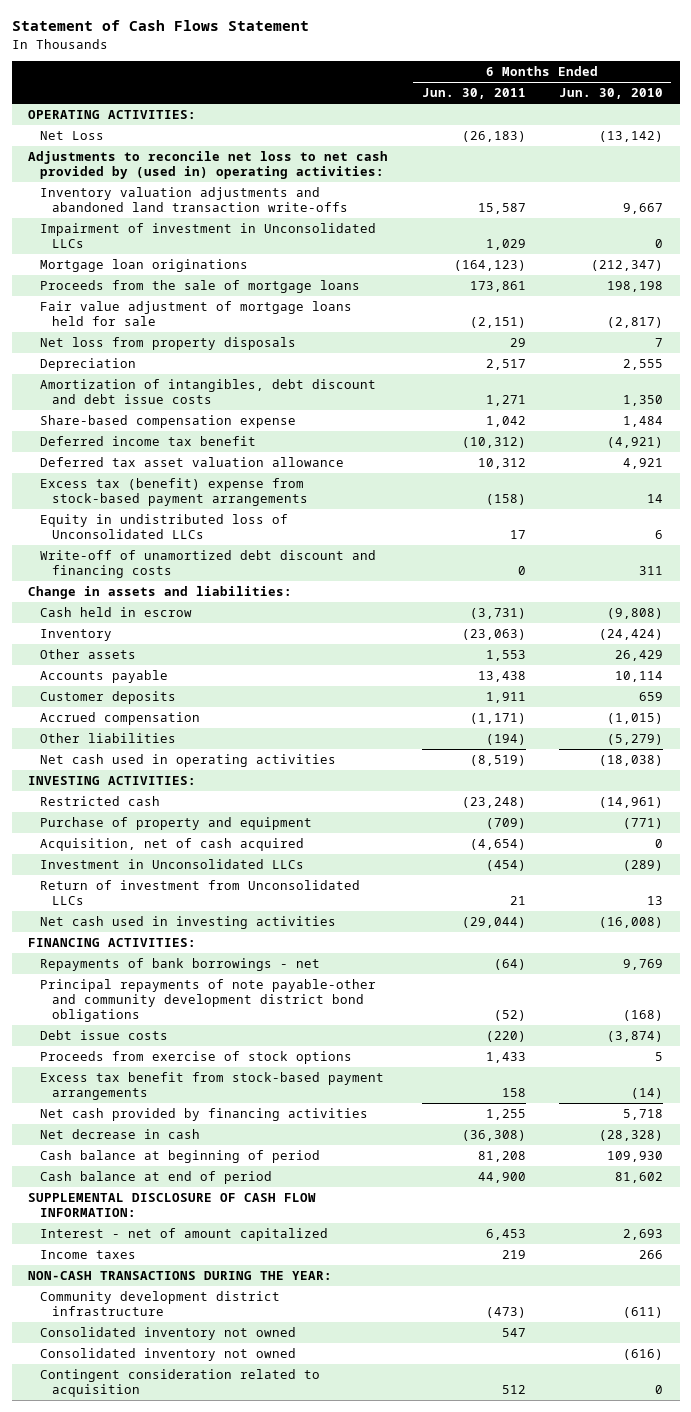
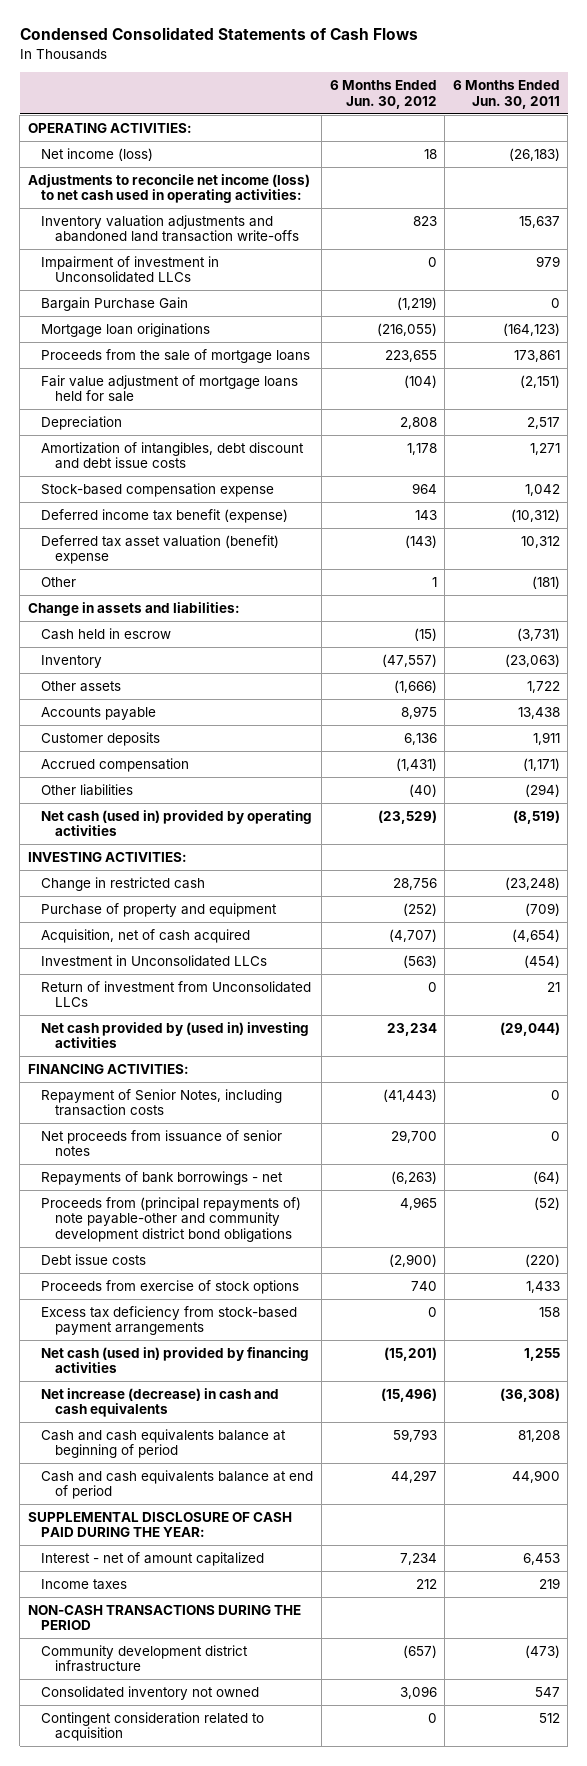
[11,20,309,32] Statement of Cash Flows Statement -> [19,27,418,41] Condensed Consolidated Statements of Cash Flows
[558,88,663,100] Jun. 30, 2010 -> none
none -> [329,80,437,109] 6 Months Ended Jun. 30, 2012
[40,131,105,141] Net Loss -> [41,147,154,161] Net income (loss)
[28,151,389,179] Adjustments to reconcile net loss to net cash provided by (used in) operating activities: -> [27,173,310,204] Adjustments to reconcile net income (loss) to net cash used in operating activities:
[477,202,526,214] 15,587 -> [518,215,560,228] 15,637
[485,238,526,250] 1,029 -> [535,255,560,267] 979
none -> [41,296,189,311] Bargain Purchase Gain
[40,337,297,351] Net loss from property disposals -> none
[40,478,308,506] Excess tax (benefit) expense from stock-based payment arrangements -> none
[40,514,289,539] Equity in undistributed loss of Unconsolidated LLCs -> none
[40,550,377,578] Write-off of unamortized debt discount and financing costs -> none
[40,415,297,429] Share-based compensation expense -> [41,482,275,497] Stock-based compensation expense
[40,436,257,447] Deferred income tax benefit -> [41,508,289,523] Deferred income tax benefit (expense)
[40,457,345,468] Deferred tax asset valuation allowance -> [41,534,280,565] Deferred tax asset valuation (benefit) expense
none -> [41,576,77,587] Other
[485,650,526,662] 1,553 -> [526,680,560,693] 1,722
[485,734,526,746] (194) -> [524,783,560,797] (294)
[40,754,337,768] Net cash used in operating activities -> [41,809,313,837] Net cash (used in) provided by operating activities
[40,796,161,807] Restricted cash -> [41,876,206,891] Change in restricted cash
[40,916,337,930] Net cash used in investing activities -> [41,1021,310,1049] Net cash provided by (used in) investing activities
none -> [41,1088,283,1117] Repayment of Senior Notes, including transaction costs
none -> [41,1129,283,1157] Net proceeds from issuance of senior notes
[40,979,377,1022] Principal repayments of note payable-other and community development district bond obligations -> [41,1196,302,1242] Proceeds from (principal repayments of) note payable-other and community development district bond obligations
[28,1193,317,1217] SUPPLEMENTAL DISCLOSURE OF CASH FLOW INFORMATION: -> none
[40,1072,385,1100] Excess tax benefit from stock-based payment arrangements -> [41,1305,298,1336] Excess tax deficiency from stock-based payment arrangements
[40,1108,369,1122] Net cash provided by financing activities -> [41,1346,310,1374] Net cash (used in) provided by financing activities
[40,1129,201,1140] Net decrease in cash -> [41,1387,280,1418] Net increase (decrease) in cash and cash equivalents
[40,1150,321,1164] Cash balance at beginning of period -> [41,1428,287,1459] Cash and cash equivalents balance at beginning of period
[40,1171,273,1185] Cash balance at end of period -> [41,1469,314,1500] Cash and cash equivalents balance at end of period
none -> [27,1511,292,1538] SUPPLEMENTAL DISCLOSURE OF CASH PAID DURING THE YEAR:
[28,1271,333,1281] NON-CASH TRANSACTIONS DURING THE YEAR: -> [27,1604,301,1631] NON-CASH TRANSACTIONS DURING THE PERIOD
[40,1348,297,1362] Consolidated inventory not owned -> none

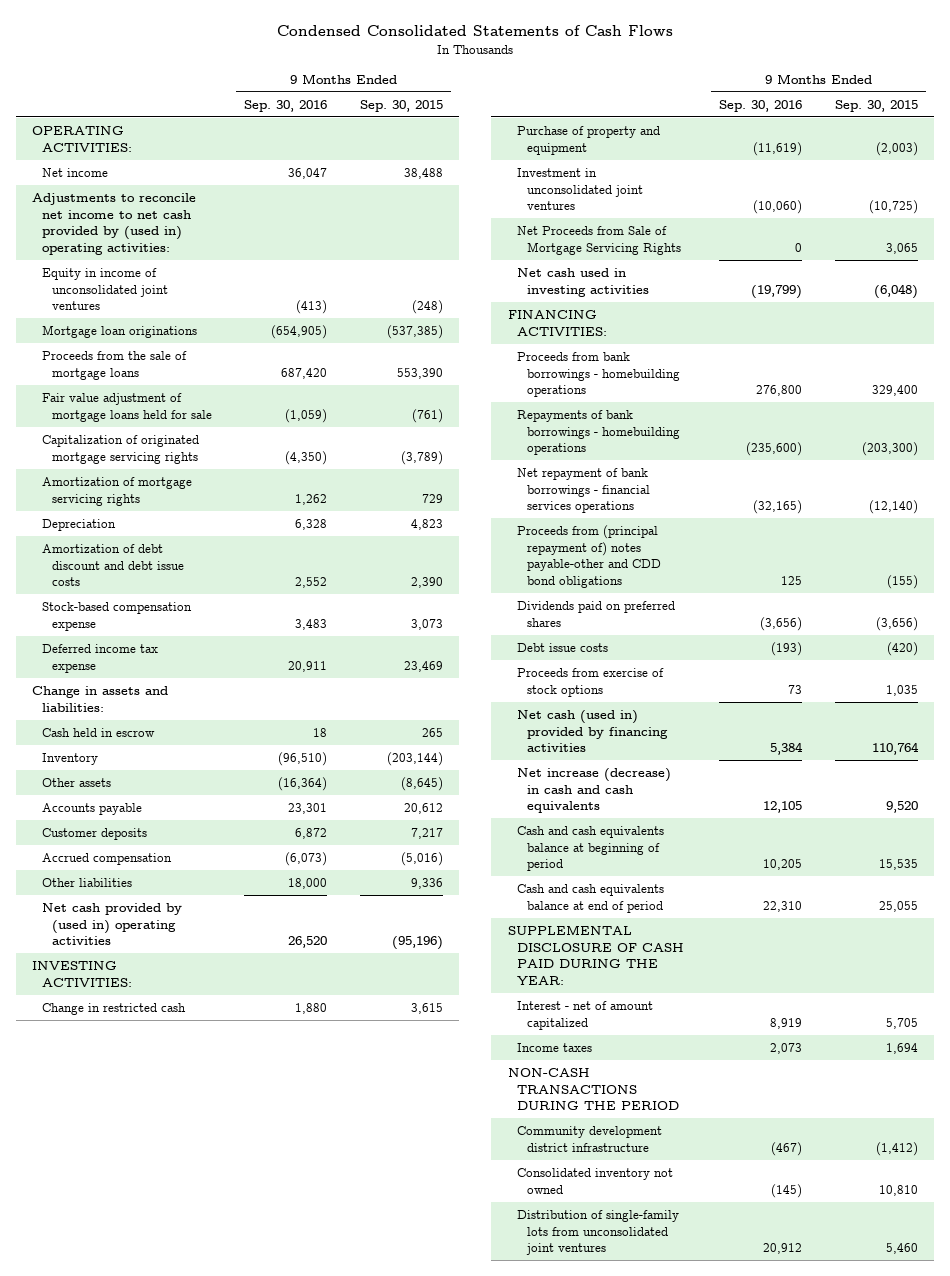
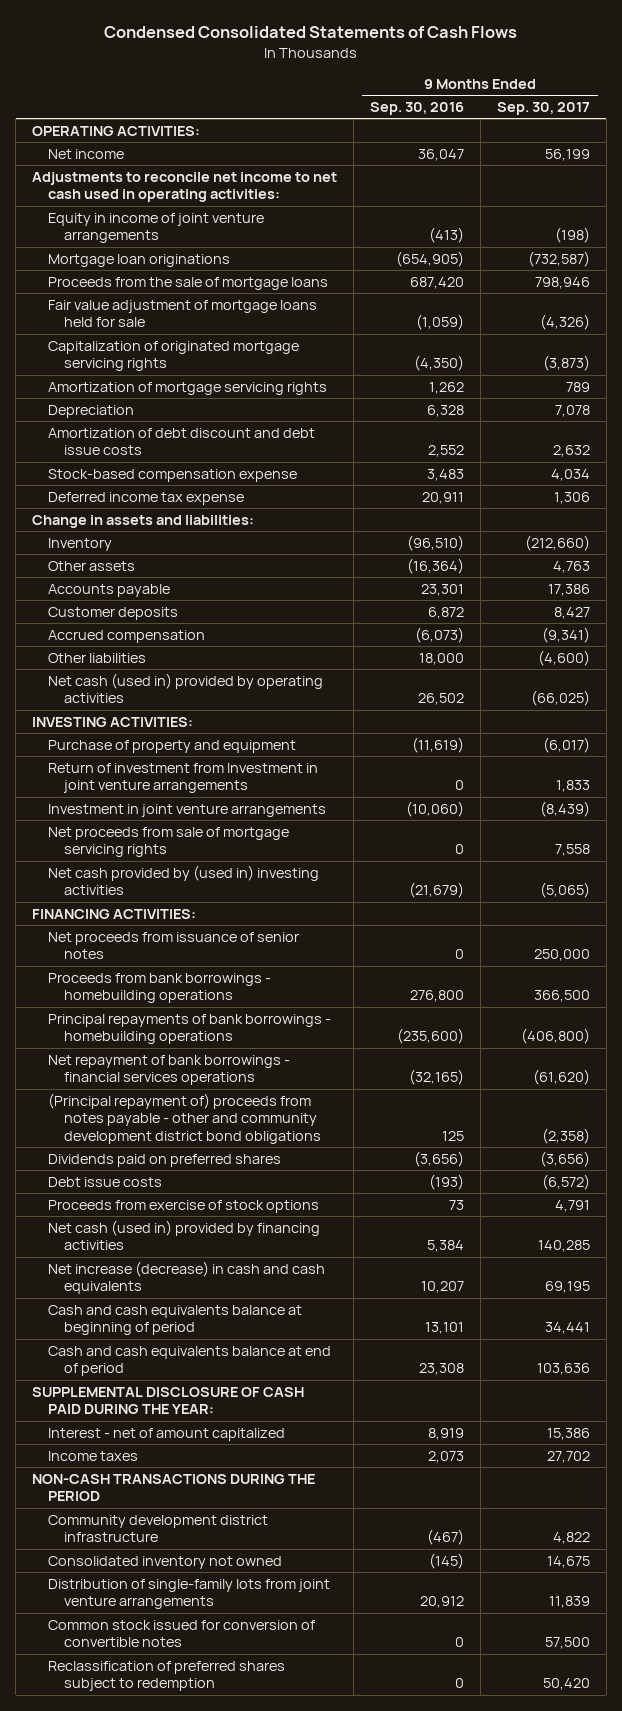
[359,99,443,112] Sep. 30, 2015 -> none
none -> [496,102,590,116] Sep. 30, 2017
[32,192,197,255] Adjustments to reconcile net income to net cash provided by (used in) operating activities: -> [32,171,338,203] Adjustments to reconcile net income to net cash used in operating activities:
[42,267,168,311] Equity in income of unconsolidated joint ventures -> [47,212,264,244] Equity in income of joint venture arrangements
[42,727,156,737] Cash held in escrow -> none
[42,902,183,946] Net cash provided by (used in) operating activities -> [47,672,323,704] Net cash (used in) provided by operating activities
[288,936,328,949] 26,520 -> [417,693,464,706] 26,502
[42,1002,187,1015] Change in restricted cash -> none
none -> [47,762,318,794] Return of investment from Investment in joint venture arrangements
[517,167,643,211] Investment in unconsolidated joint ventures -> [47,803,326,817] Investment in joint venture arrangements
[517,225,681,255] Net Proceeds from Sale of Mortgage Servicing Rights -> [47,826,289,858] Net proceeds from sale of mortgage servicing rights
[517,267,649,297] Net cash used in investing activities -> [47,864,319,896] Net cash provided by (used in) investing activities
[751,284,803,299] (19,799) -> [408,882,464,899] (21,679)
none -> [47,931,299,960] Net proceeds from issuance of senior notes
[517,409,680,456] Repayments of bank borrowings - homebuilding operations -> [47,1013,331,1045] Principal repayments of bank borrowings - homebuilding operations
[517,524,661,588] Proceeds from (principal repayment of) notes payable-other and CDD bond obligations -> [47,1092,321,1144] (Principal repayment of) proceeds from notes payable - other and community development district bond obligations
[763,801,803,814] 12,105 -> [420,1281,464,1294] 10,207
[763,859,803,871] 10,205 -> [424,1322,464,1335] 13,101
[763,900,803,912] 22,310 -> [418,1363,464,1376] 23,308
[517,1209,680,1256] Distribution of single-family lots from unconsolidated joint ventures -> [47,1578,330,1610] Distribution of single-family lots from joint venture arrangements
none -> [47,1619,315,1648] Common stock issued for conversion of convertible notes
none -> [47,1660,285,1692] Reclassification of preferred shares subject to redemption

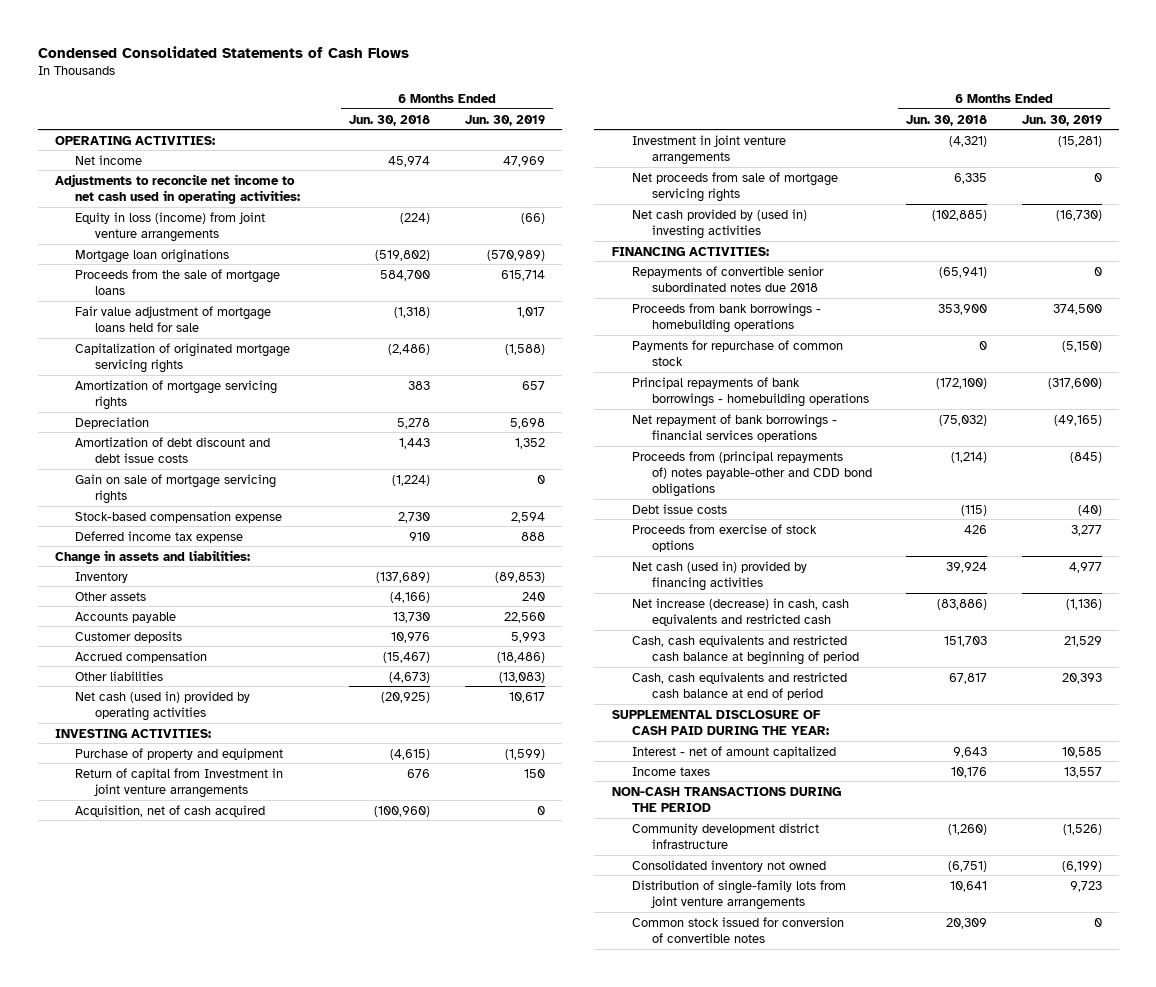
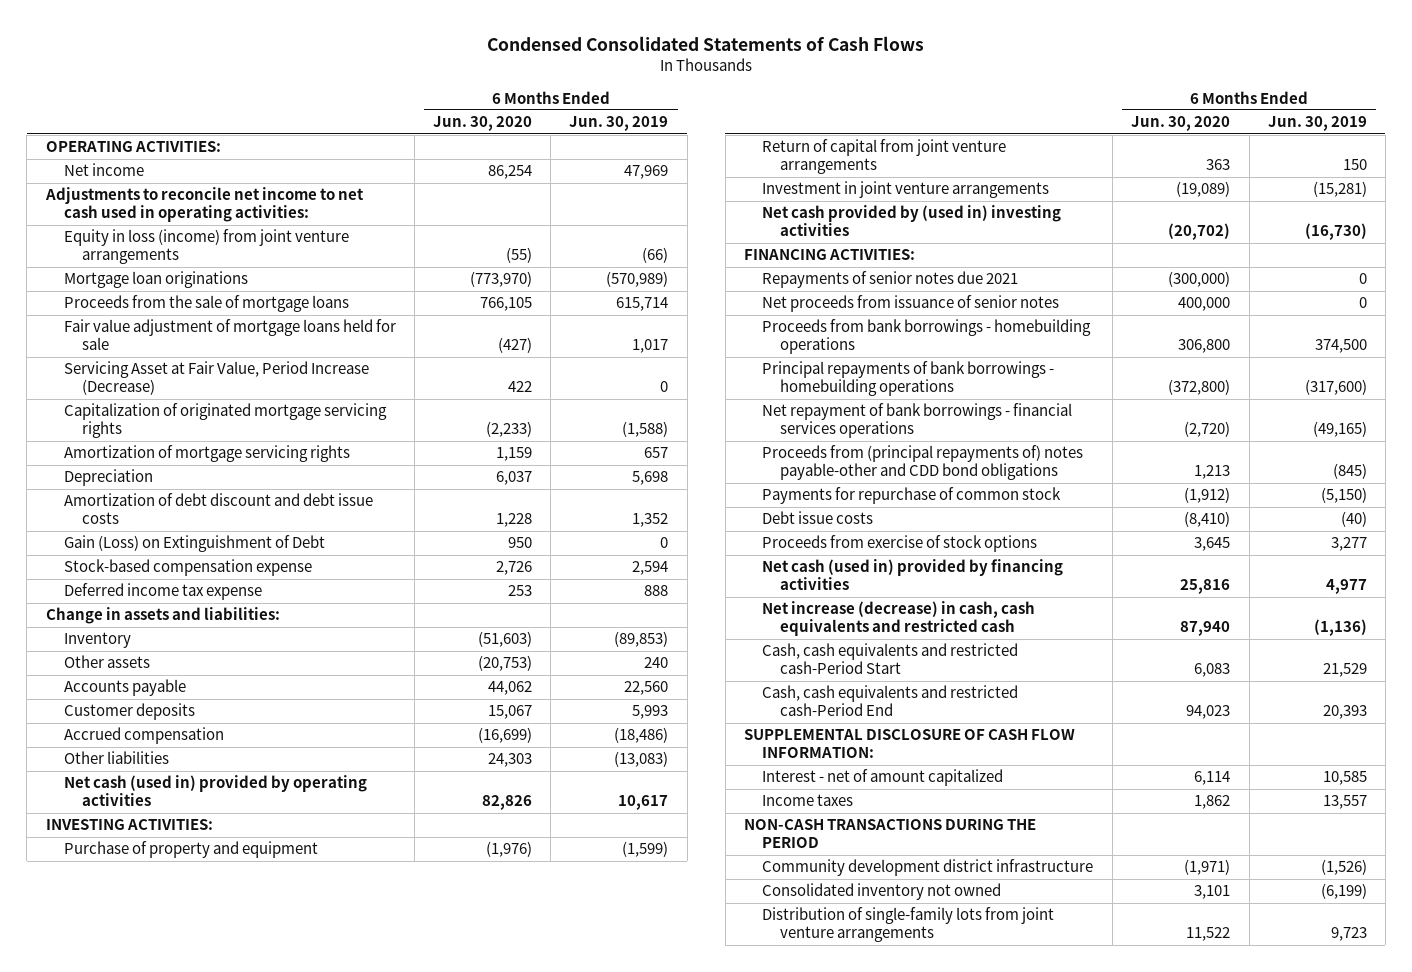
[349,114,431,126] Jun. 30, 2018 -> none
none -> [433,116,533,132] Jun. 30, 2020
none -> [63,361,369,396] Servicing Asset at Fair Value, Period Increase (Decrease)
[74,473,276,504] Gain on sale of mortgage servicing rights -> none
none -> [63,535,325,553] Gain (Loss) on Extinguishment of Debt
[74,804,265,817] Acquisition, net of cash acquired -> none
[74,767,283,798] Return of capital from Investment in joint venture arrangements -> [761,139,1006,175] Return of capital from joint venture arrangements
[631,171,838,202] Net proceeds from sale of mortgage servicing rights -> none
[631,265,824,292] Repayments of convertible senior subordinated notes due 2018 -> [761,271,1018,289] Repayments of senior notes due 2021
none -> [761,295,1059,313] Net proceeds from issuance of senior notes
[631,339,843,366] Payments for repurchase of common stock -> [761,487,1061,505] Payments for repurchase of common stock
[611,709,829,735] SUPPLEMENTAL DISCLOSURE OF CASH PAID DURING THE YEAR: -> none
[631,634,859,665] Cash, cash equivalents and restricted cash balance at beginning of period -> [761,643,1018,675] Cash, cash equivalents and restricted cash-Period Start
[631,671,847,700] Cash, cash equivalents and restricted cash balance at end of period -> [761,685,1018,717] Cash, cash equivalents and restricted cash-Period End
none -> [743,729,1075,759] SUPPLEMENTAL DISCLOSURE OF CASH FLOW INFORMATION:
[631,916,844,943] Common stock issued for conversion of convertible notes -> none

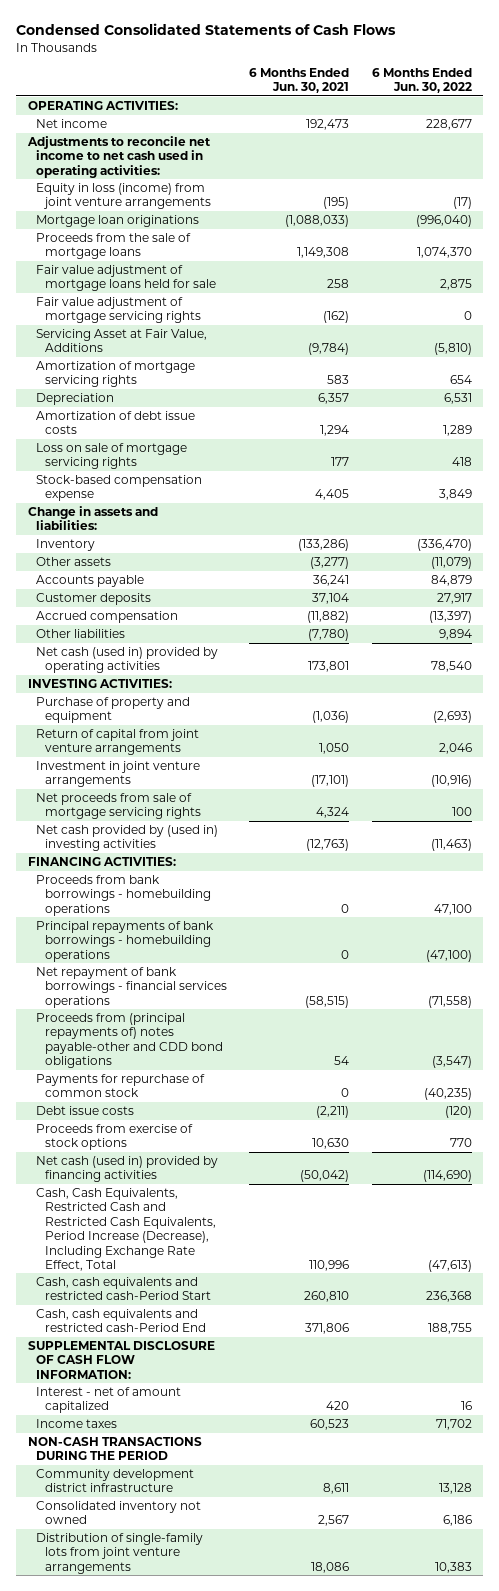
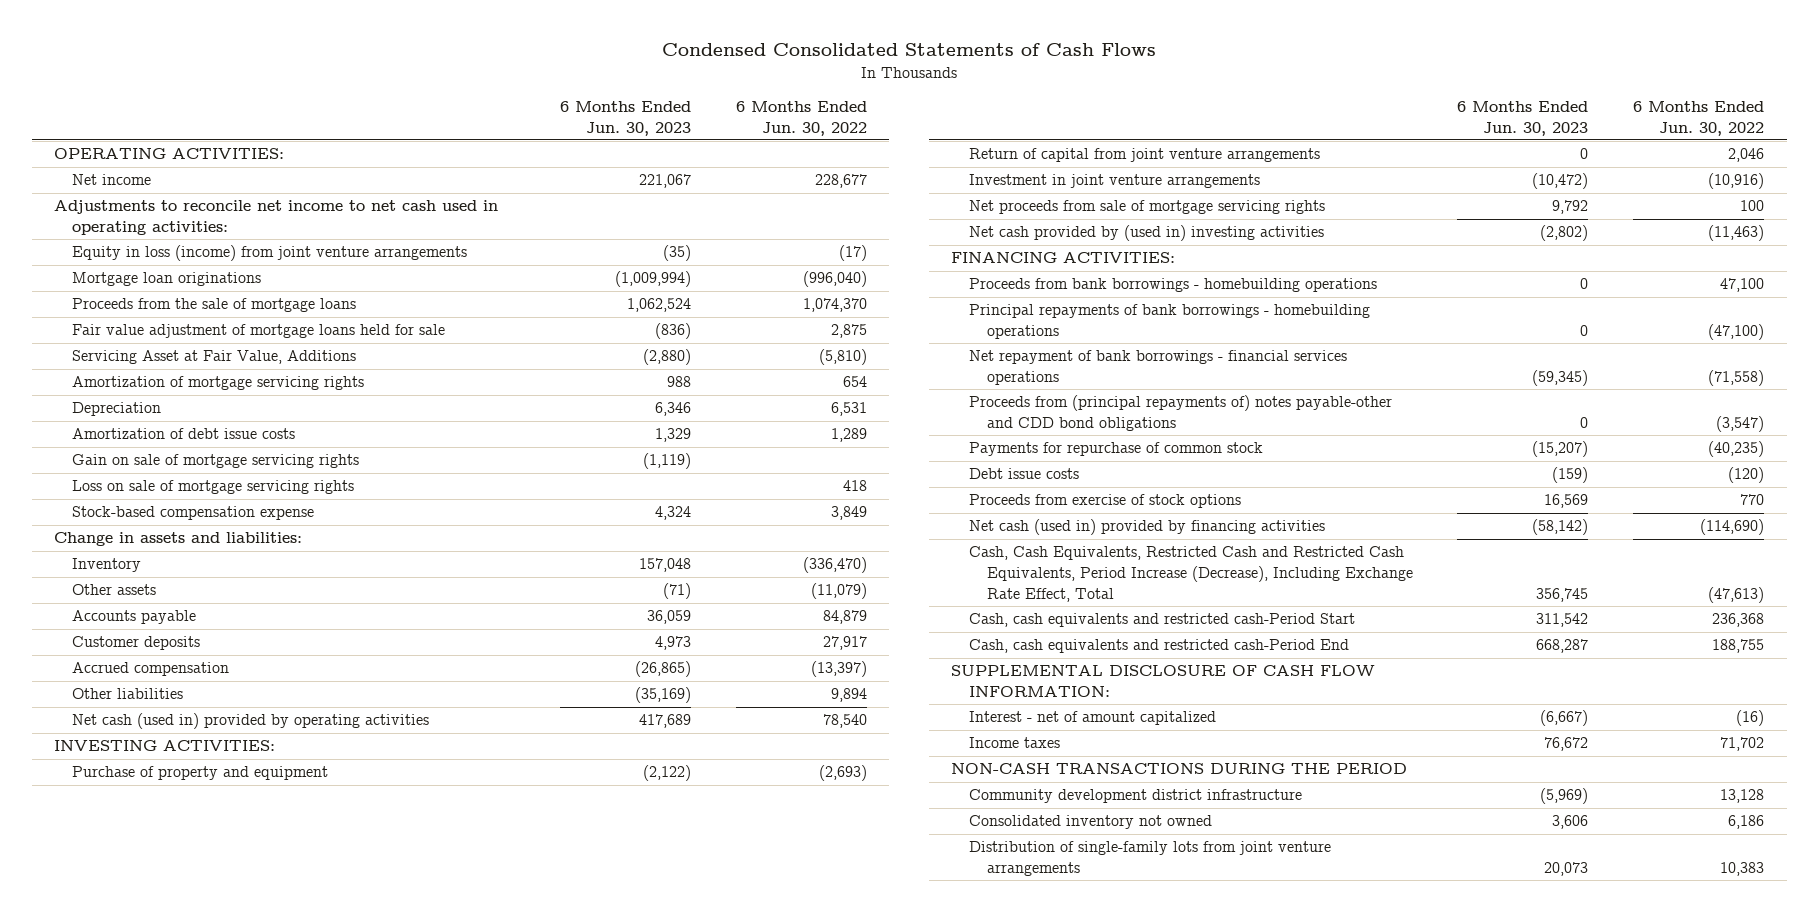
[249,67,350,94] 6 Months Ended Jun. 30, 2021 -> none
none -> [560,100,692,136] 6 Months Ended Jun. 30, 2023
[36,297,201,324] Fair value adjustment of mortgage servicing rights -> none
none -> [71,454,359,469] Gain on sale of mortgage servicing rights
[460,1401,472,1411] 16 -> [1736,710,1765,727] (16)

